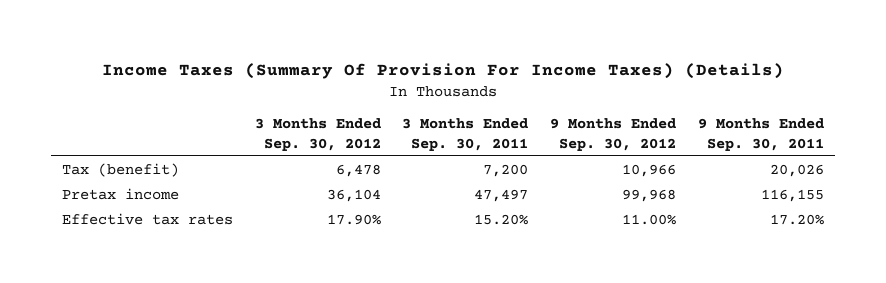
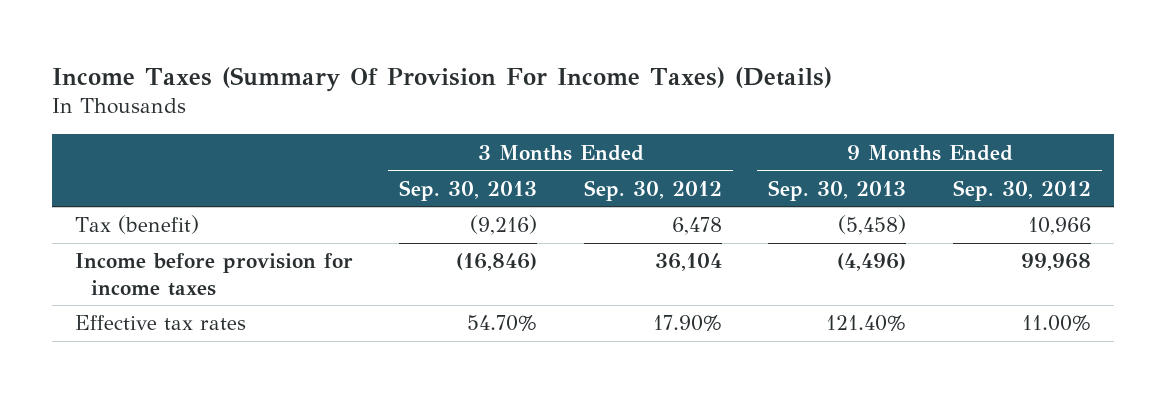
[402,118,529,151] 3 Months Ended Sep. 30, 2011 -> none
[697,118,824,151] 9 Months Ended Sep. 30, 2011 -> none
none -> [399,179,538,201] Sep. 30, 2013
none -> [768,179,907,201] Sep. 30, 2013
[61,187,179,200] Pretax income -> [74,253,353,296] Income before provision for income taxes

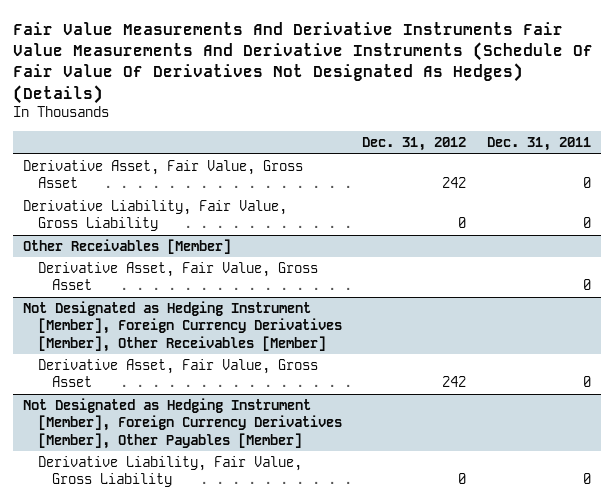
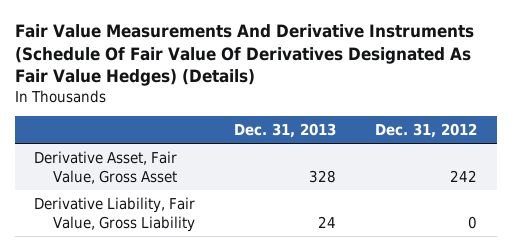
[13,21,594,104] Fair Value Measurements And Derivative Instruments Fair Value Measurements And Derivative Instruments (Schedule Of Fair Value Of Derivatives Not Designated As Hedges) (Details) -> [14,24,474,86] Fair Value Measurements And Derivative Instruments (Schedule Of Fair Value Of Derivatives Designated As Fair Value Hedges) (Details)
[486,137,591,152] Dec. 31, 2011 -> none
none -> [234,123,337,139] Dec. 31, 2013
[23,239,232,255] Other Receivables [Member] -> none
[37,262,318,291] Derivative Asset, Fair Value, Gross Asset -> none
[23,301,342,352] Not Designated as Hedging Instrument [Member], Foreign Currency Derivatives [Member], Other Receivables [Member] -> none
[37,359,318,388] Derivative Asset, Fair Value, Gross Asset -> none
[23,398,342,449] Not Designated as Hedging Instrument [Member], Foreign Currency Derivatives [Member], Other Payables [Member] -> none
[37,456,302,488] Derivative Liability, Fair Value, Gross Liability -> none

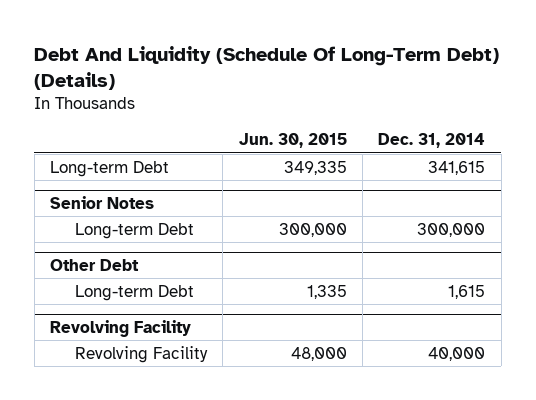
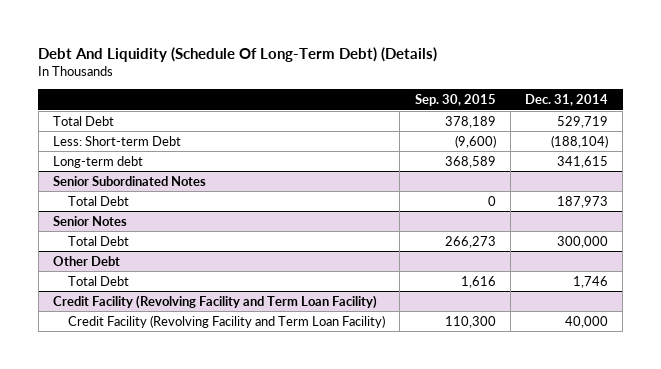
[238,133,347,149] Jun. 30, 2015 -> none
none -> [414,94,496,107] Sep. 30, 2015
[50,160,170,177] Long-term Debt -> [53,115,115,126] Total Debt
[428,160,486,175] 341,615 -> [556,115,608,128] 529,719
none -> [53,135,182,146] Less: Short-term Debt
none -> [53,155,144,168] Long-term debt
none -> [53,175,207,186] Senior Subordinated Notes
none -> [68,195,130,206] Total Debt
[74,222,194,239] Long-term Debt -> [68,235,130,246] Total Debt
[74,284,194,301] Long-term Debt -> [68,275,130,286] Total Debt
[448,284,486,299] 1,615 -> [572,275,608,288] 1,746
[50,320,192,338] Revolving Facility -> [53,294,378,309] Credit Facility (Revolving Facility and Term Loan Facility)
[74,345,208,363] Revolving Facility -> [68,314,386,328] Credit Facility (Revolving Facility and Term Loan Facility)

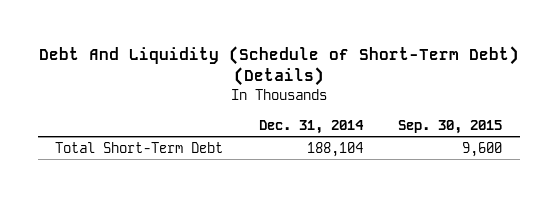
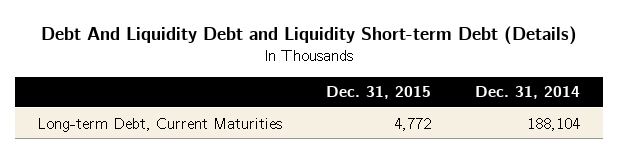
[38,45,519,87] Debt And Liquidity (Schedule of Short-Term Debt) (Details) -> [40,25,577,45] Debt And Liquidity Debt and Liquidity Short-term Debt (Details)
[397,120,502,135] Sep. 30, 2015 -> none
none -> [326,86,432,100] Dec. 31, 2015
[55,141,224,153] Total Short-Term Debt -> [37,117,283,132] Long-term Debt, Current Maturities

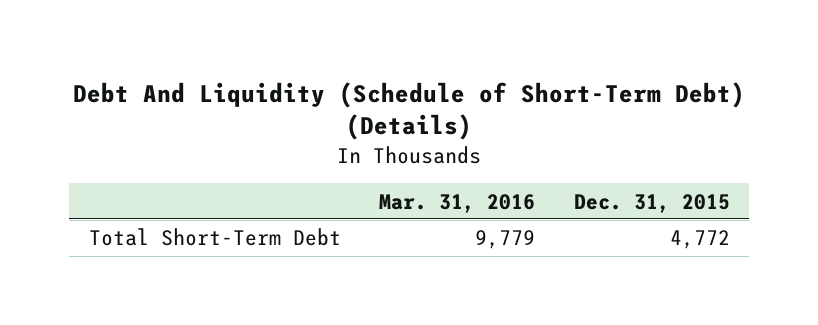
[40,25,577,45] Debt And Liquidity Debt and Liquidity Short-term Debt (Details) -> [73,81,746,141] Debt And Liquidity (Schedule of Short-Term Debt) (Details)
[475,86,581,100] Dec. 31, 2014 -> none
none -> [379,193,536,213] Mar. 31, 2016
[37,117,283,132] Long-term Debt, Current Maturities -> [88,228,341,247] Total Short-Term Debt

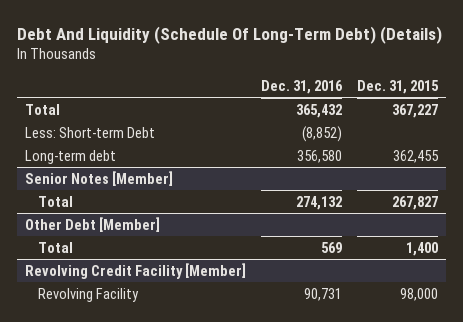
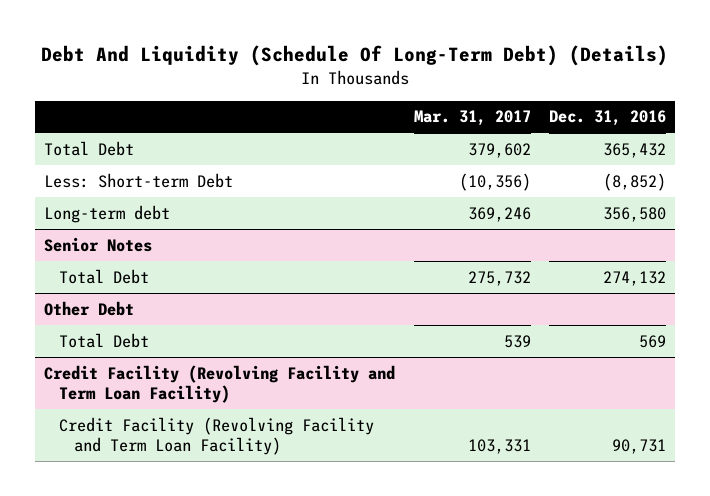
[357,79,440,94] Dec. 31, 2015 -> none
none -> [413,110,531,127] Mar. 31, 2017
[24,103,60,115] Total -> [44,140,135,156] Total Debt
[24,170,173,186] Senior Notes [Member] -> [44,236,153,252] Senior Notes
[37,195,73,207] Total -> [59,268,150,284] Total Debt
[24,216,160,232] Other Debt [Member] -> [44,300,135,316] Other Debt
[37,241,73,253] Total -> [59,332,150,348] Total Debt
[24,262,246,279] Revolving Credit Facility [Member] -> [44,364,396,403] Credit Facility (Revolving Facility and Term Loan Facility)
[37,287,139,302] Revolving Facility -> [59,416,375,455] Credit Facility (Revolving Facility and Term Loan Facility)

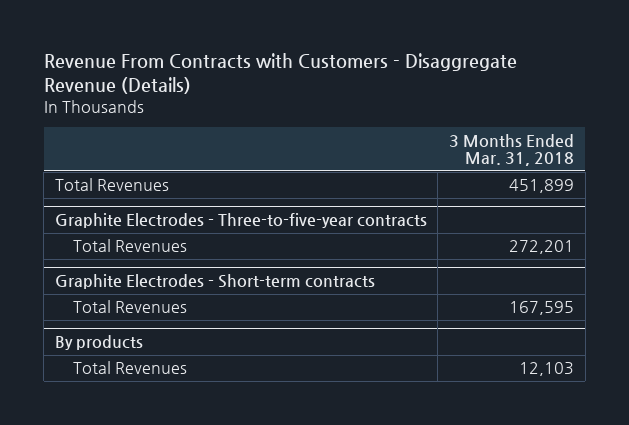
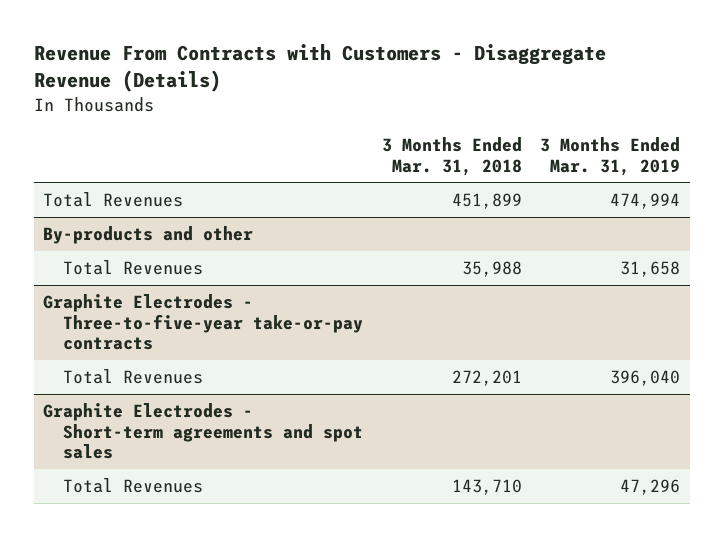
none -> [540,136,681,176] 3 Months Ended Mar. 31, 2019
none -> [42,226,253,245] By-products and other
none -> [62,260,203,276] Total Revenues
[54,213,427,229] Graphite Electrodes - Three-to-five-year contracts -> [42,294,363,351] Graphite Electrodes - Three-to-five-year take-or-pay contracts
[54,335,143,351] By products -> none
[72,361,187,375] Total Revenues -> none
[54,274,375,290] Graphite Electrodes - Short-term contracts -> [42,403,363,460] Graphite Electrodes - Short-term agreements and spot sales
[509,301,575,316] 167,595 -> [451,479,522,496] 143,710

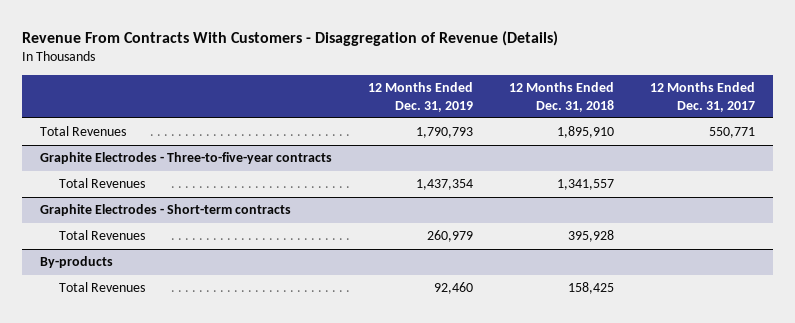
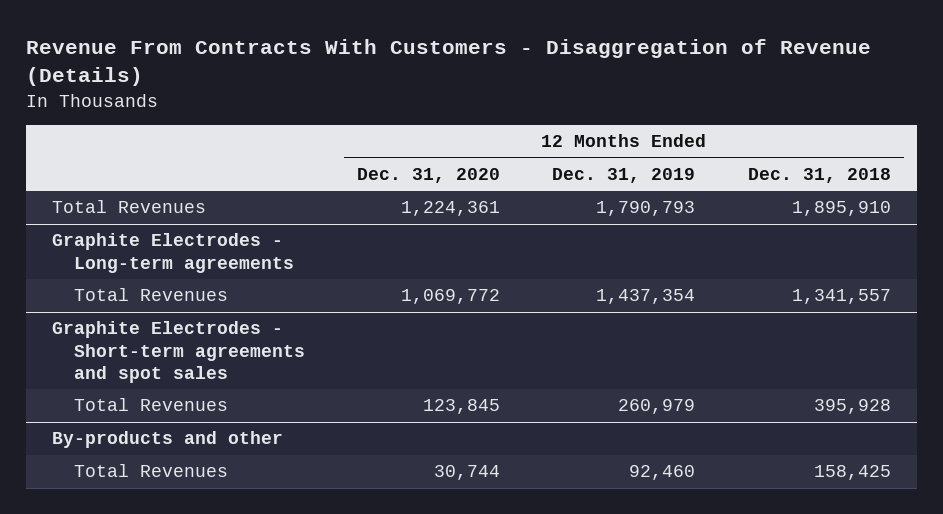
[649,82,755,112] 12 Months Ended Dec. 31, 2017 -> none
none -> [356,167,500,183] Dec. 31, 2020
[39,152,332,165] Graphite Electrodes - Three-to-five-year contracts -> [52,233,294,273] Graphite Electrodes - Long-term agreements
[39,204,291,217] Graphite Electrodes - Short-term contracts -> [52,321,305,384] Graphite Electrodes - Short-term agreements and spot sales
[39,256,113,269] By-products -> [52,431,284,449] By-products and other

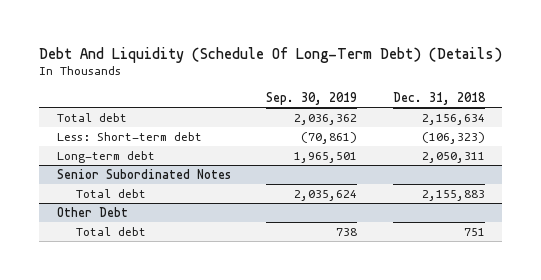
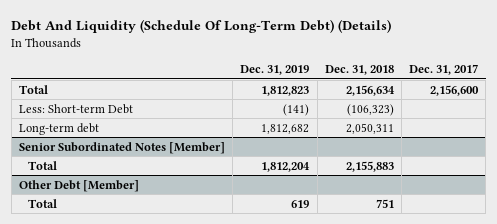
[266,91,358,105] Sep. 30, 2019 -> none
none -> [240,65,310,76] Dec. 31, 2019
none -> [409,64,479,76] Dec. 31, 2017
[56,113,127,123] Total debt -> [18,84,48,94] Total
[56,132,202,142] Less: Short-term debt -> [18,103,133,114] Less: Short-term Debt
[56,169,231,180] Senior Subordinated Notes -> [18,141,225,154] Senior Subordinated Notes [Member]
[76,189,147,199] Total debt -> [27,160,57,170] Total
[56,207,128,218] Other Debt -> [18,179,139,192] Other Debt [Member]
[76,227,147,237] Total debt -> [27,198,57,208] Total

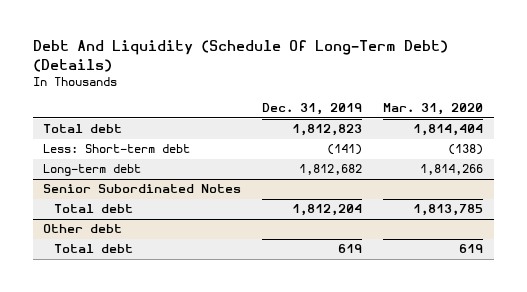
[324,65,394,76] Dec. 31, 2018 -> none
[409,64,479,76] Dec. 31, 2017 -> none
none -> [383,103,484,116] Mar. 31, 2020
[18,84,48,94] Total -> [43,124,123,134] Total debt
[18,103,133,114] Less: Short-term Debt -> [43,144,191,154] Less: Short-term debt
[18,141,225,154] Senior Subordinated Notes [Member] -> [43,184,242,194] Senior Subordinated Notes
[27,160,57,170] Total -> [54,204,134,214] Total debt
[18,179,139,192] Other Debt [Member] -> [43,224,123,234] Other debt
[27,198,57,208] Total -> [54,244,134,254] Total debt

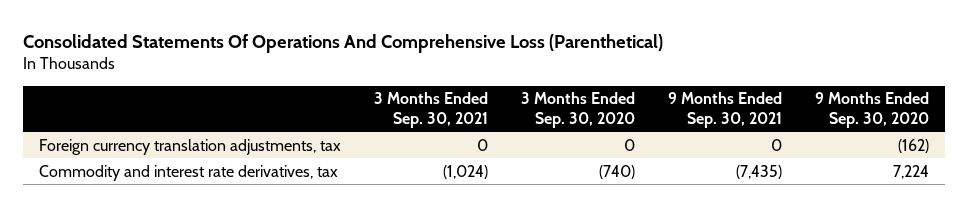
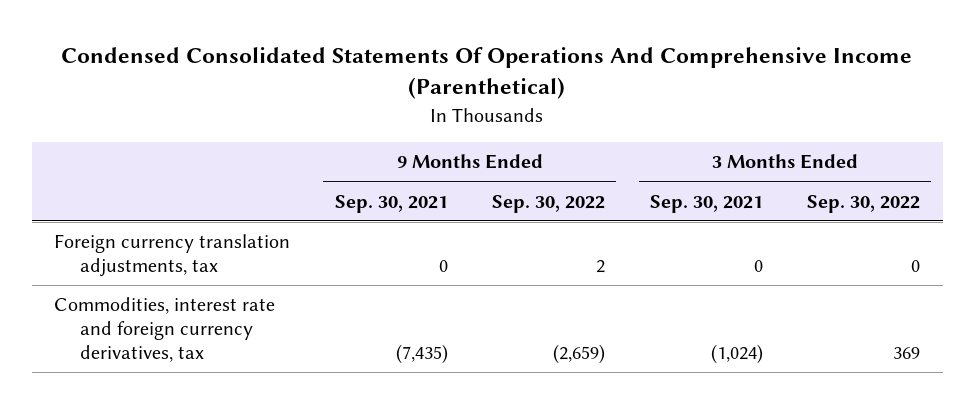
[22,33,663,53] Consolidated Statements Of Operations And Comprehensive Loss (Parenthetical) -> [61,47,913,100] Condensed Consolidated Statements Of Operations And Comprehensive Income (Parenthetical)
[520,92,635,128] 3 Months Ended Sep. 30, 2020 -> none
[814,92,929,128] 9 Months Ended Sep. 30, 2020 -> none
none -> [492,194,606,213] Sep. 30, 2022
none -> [807,194,921,213] Sep. 30, 2022
[39,164,339,181] Commodity and interest rate derivatives, tax -> [53,297,275,363] Commodities, interest rate and foreign currency derivatives, tax

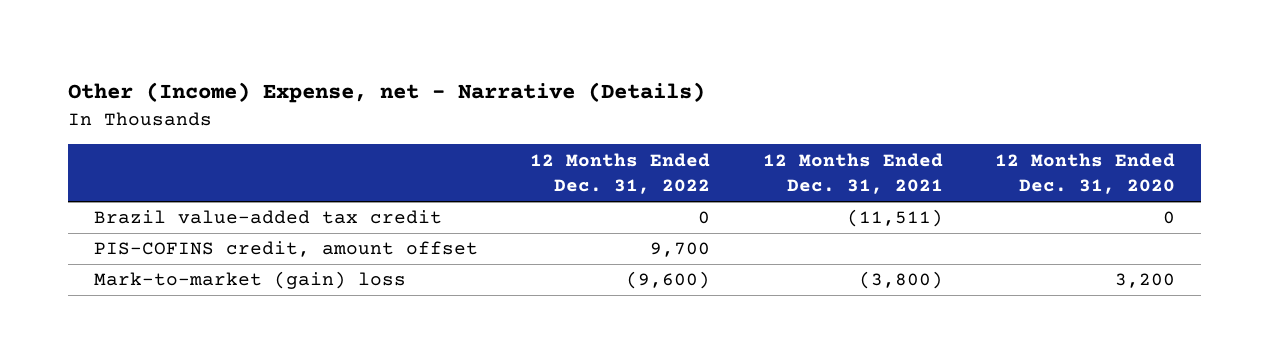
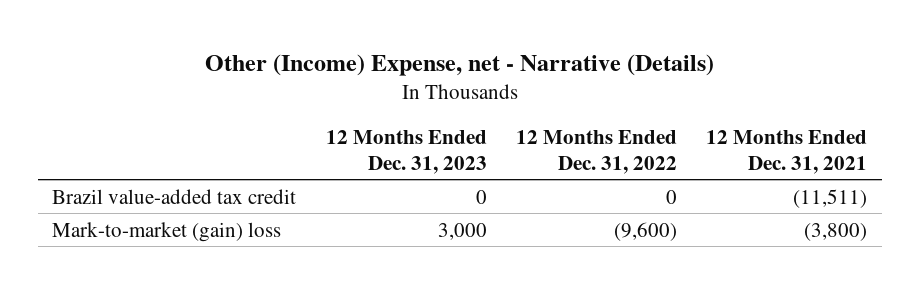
[994,152,1175,195] 12 Months Ended Dec. 31, 2020 -> none
none -> [325,129,487,174] 12 Months Ended Dec. 31, 2023
[93,241,478,258] PIS-COFINS credit, amount offset -> none

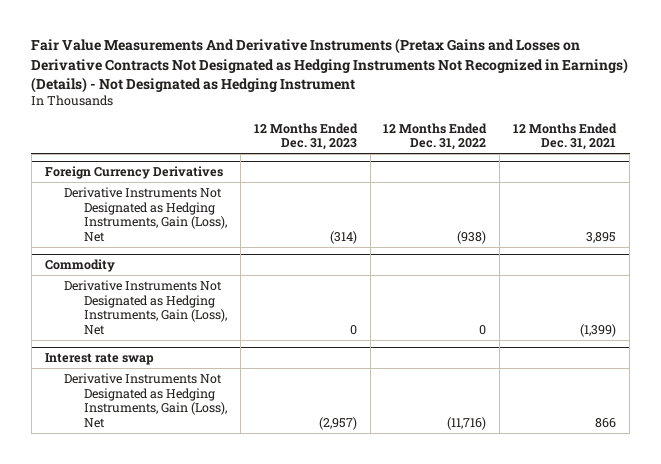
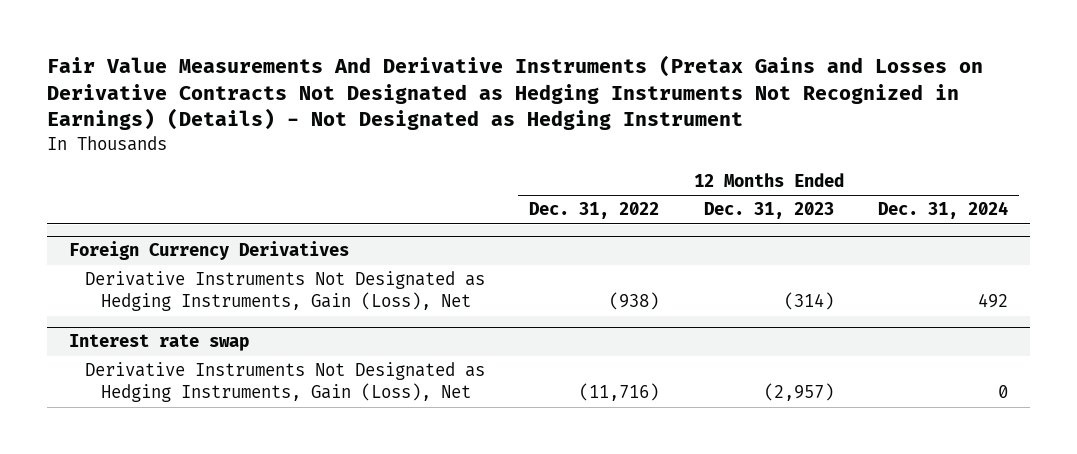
[513,122,618,151] 12 Months Ended Dec. 31, 2021 -> none
none -> [877,201,1008,220] Dec. 31, 2024
[44,259,115,273] Commodity -> none
[64,279,227,335] Derivative Instruments Not Designated as Hedging Instruments, Gain (Loss), Net -> none

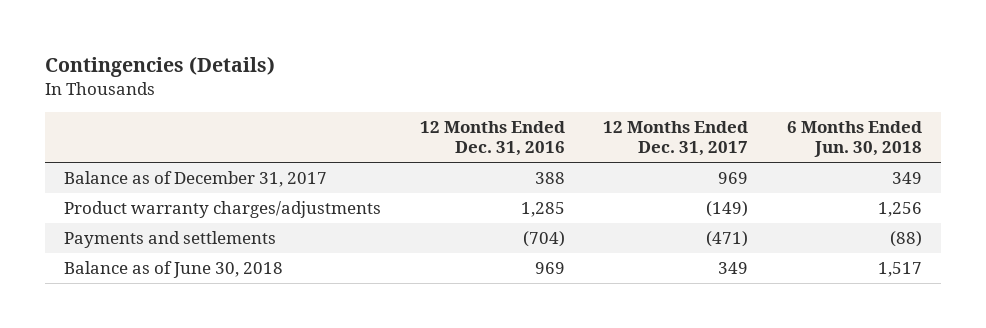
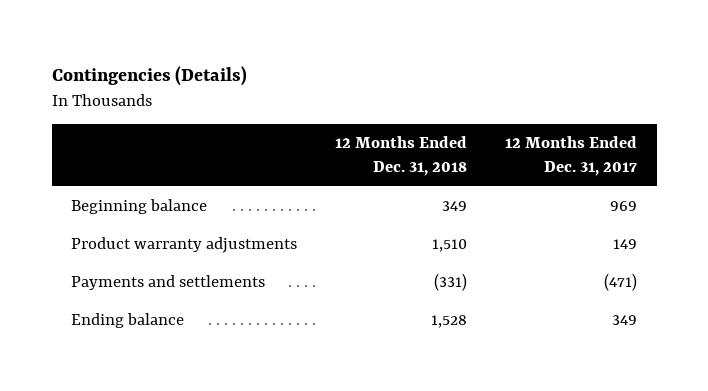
[419,120,565,157] 12 Months Ended Dec. 31, 2016 -> none
[786,120,922,158] 6 Months Ended Jun. 30, 2018 -> none
none -> [335,136,468,176] 12 Months Ended Dec. 31, 2018
[64,171,328,188] Balance as of December 31, 2017 -> [71,199,208,215] Beginning balance
[64,201,382,219] Product warranty charges/adjustments -> [71,237,298,254] Product warranty adjustments
[706,201,749,218] (149) -> [613,239,638,250] 149
[64,261,284,279] Balance as of June 30, 2018 -> [71,313,185,329] Ending balance

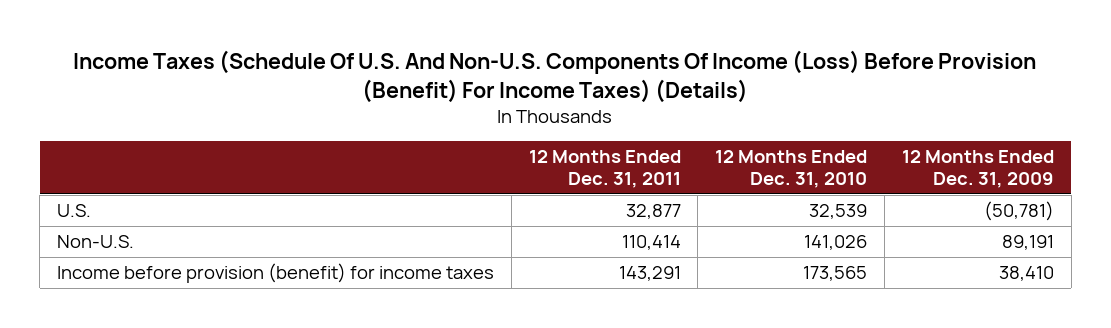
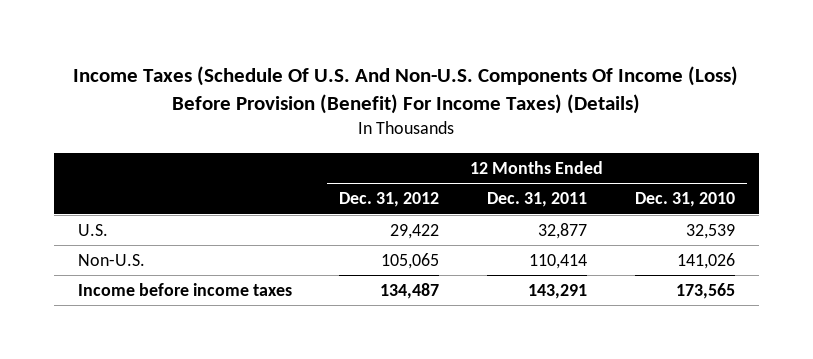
[901,150,1054,189] 12 Months Ended Dec. 31, 2009 -> none
none -> [339,192,440,208] Dec. 31, 2012
[57,263,495,284] Income before provision (benefit) for income taxes -> [77,283,292,297] Income before income taxes

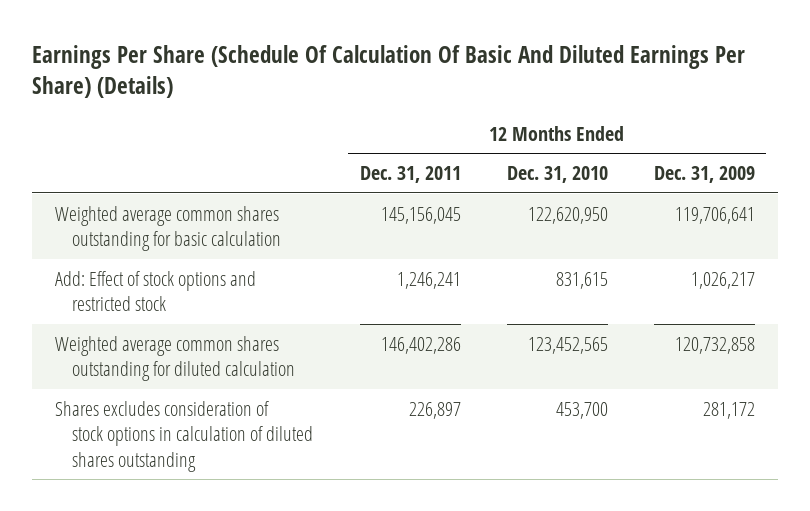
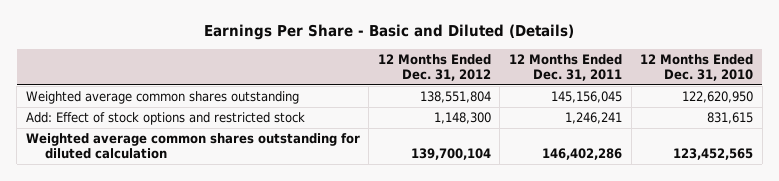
[31,44,745,98] Earnings Per Share (Schedule Of Calculation Of Basic And Diluted Earnings Per Share) (Details) -> [204,24,575,41] Earnings Per Share - Basic and Diluted (Details)
[653,166,755,184] Dec. 31, 2009 -> none
none -> [377,53,491,81] 12 Months Ended Dec. 31, 2012
[54,205,282,252] Weighted average common shares outstanding for basic calculation -> [25,91,299,105] Weighted average common shares outstanding
[54,400,314,472] Shares excludes consideration of stock options in calculation of diluted shares outstanding -> none

